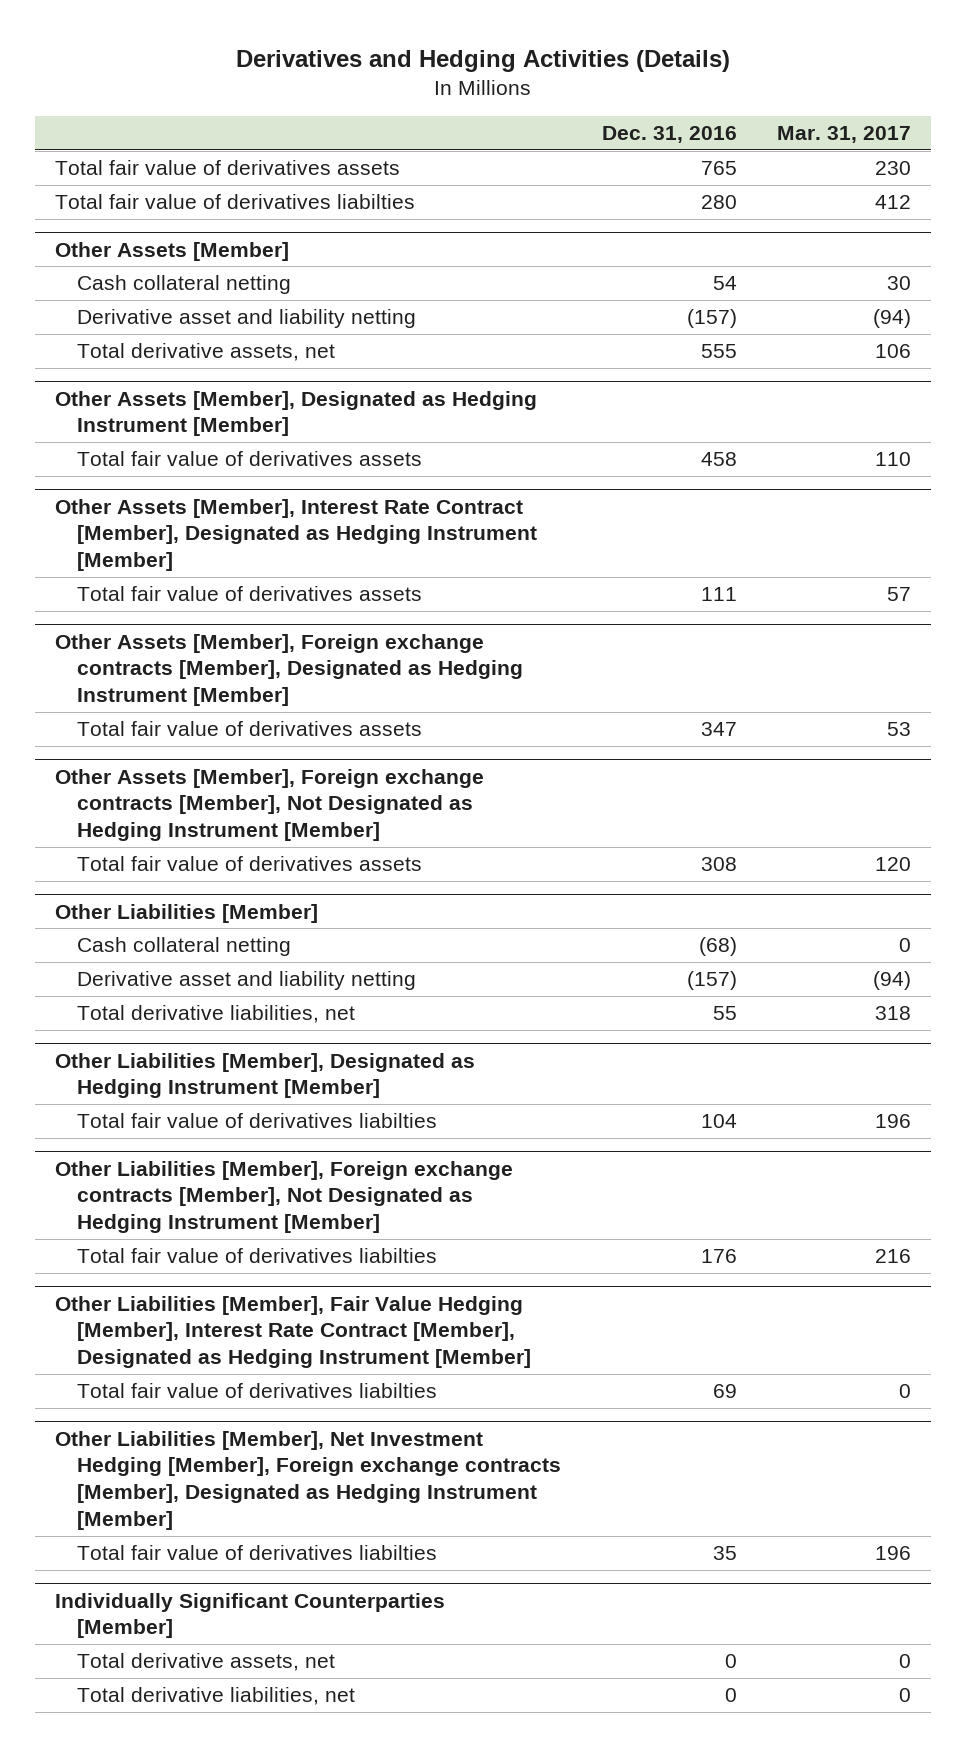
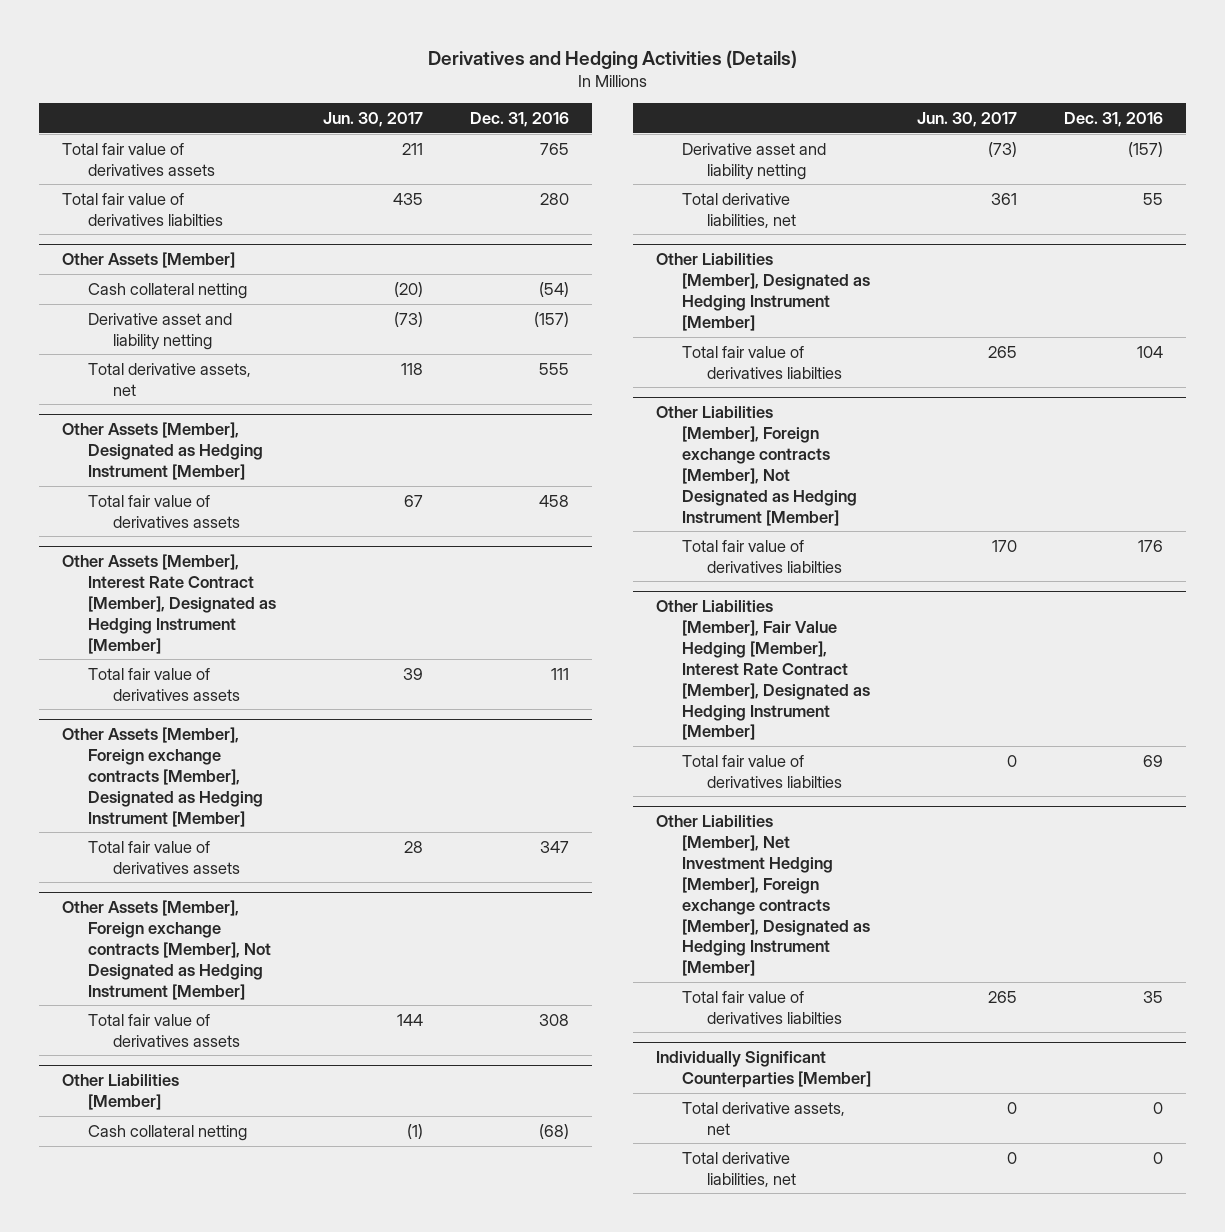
[777,126,912,144] Mar. 31, 2017 -> none
none -> [323,111,424,127] Jun. 30, 2017
[712,276,737,291] 54 -> [538,281,569,297] (54)

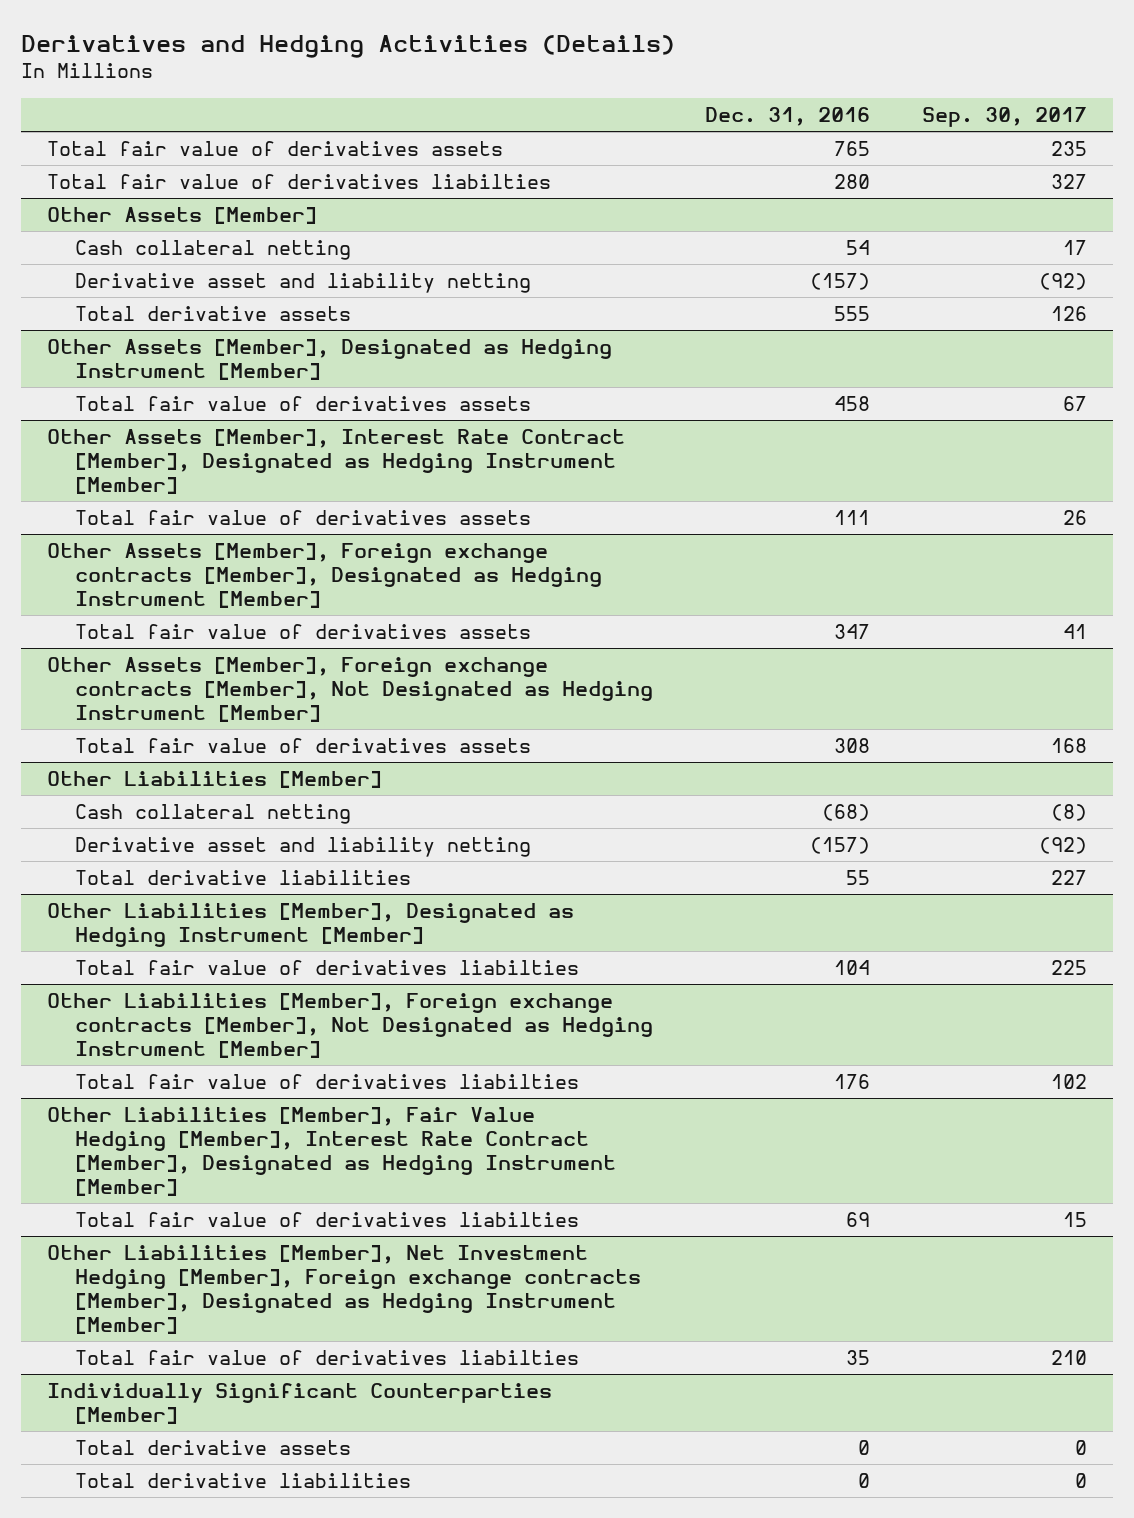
[323,111,424,127] Jun. 30, 2017 -> none
none -> [922,107,1088,128] Sep. 30, 2017
[538,281,569,297] (54) -> [846,240,871,256] 54
[87,362,251,396] Total derivative assets, net -> [75,306,352,322] Total derivative assets
[681,192,797,228] Total derivative liabilities, net -> [75,870,412,886] Total derivative liabilities
[681,1101,845,1135] Total derivative assets, net -> [75,1440,352,1456] Total derivative assets
[681,1151,797,1187] Total derivative liabilities, net -> [75,1473,412,1489] Total derivative liabilities

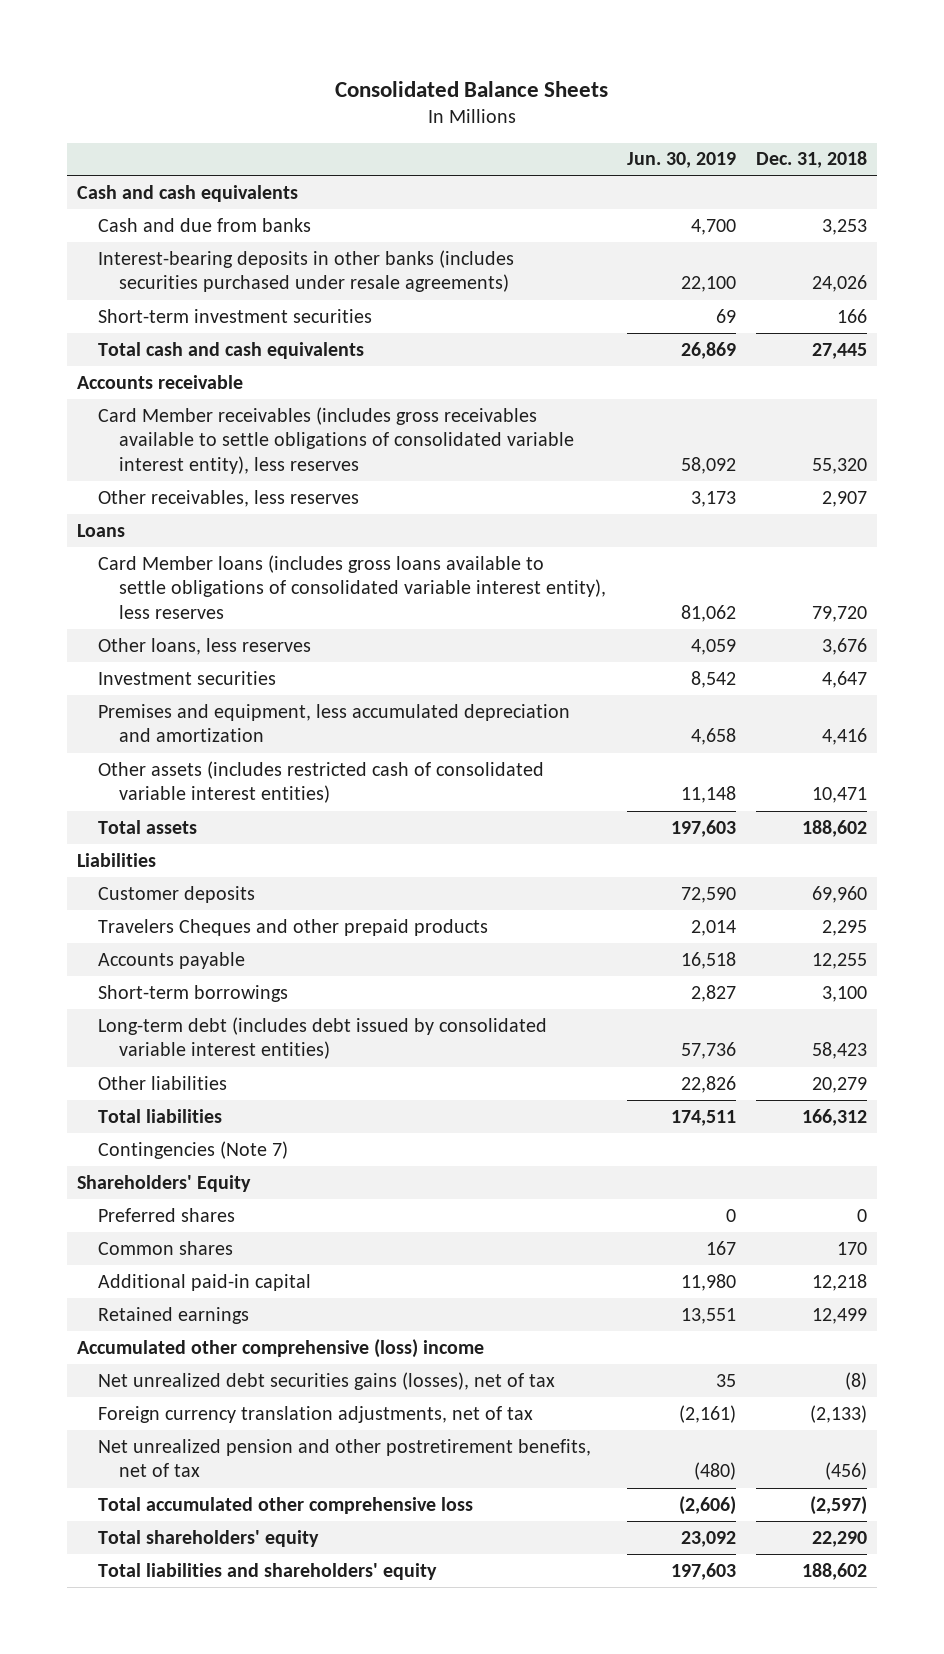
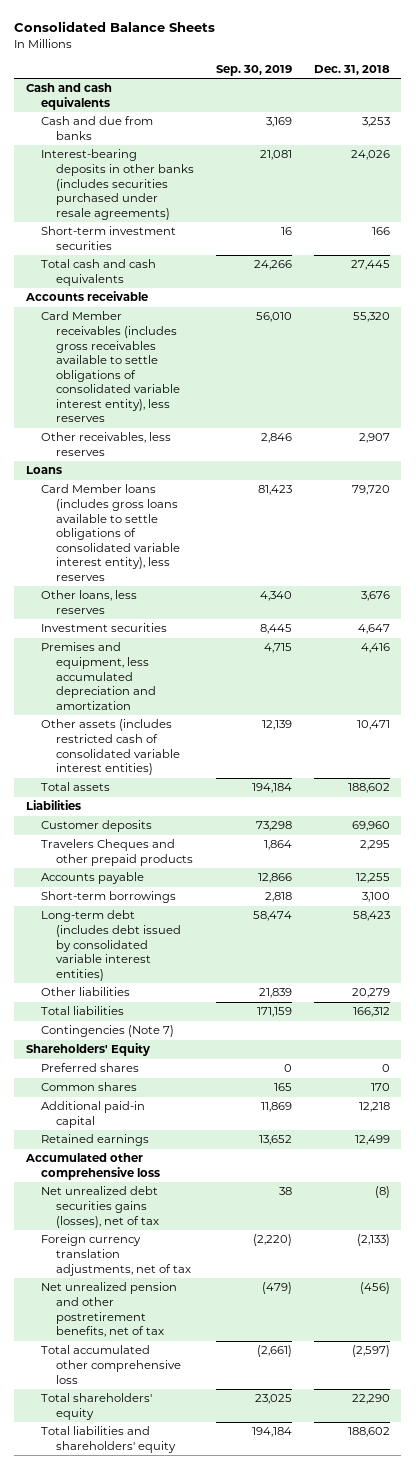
[626,152,736,169] Jun. 30, 2019 -> none
none -> [216,64,293,76] Sep. 30, 2019
[77,1338,485,1358] Accumulated other comprehensive (loss) income -> [24,1153,160,1180] Accumulated other comprehensive loss

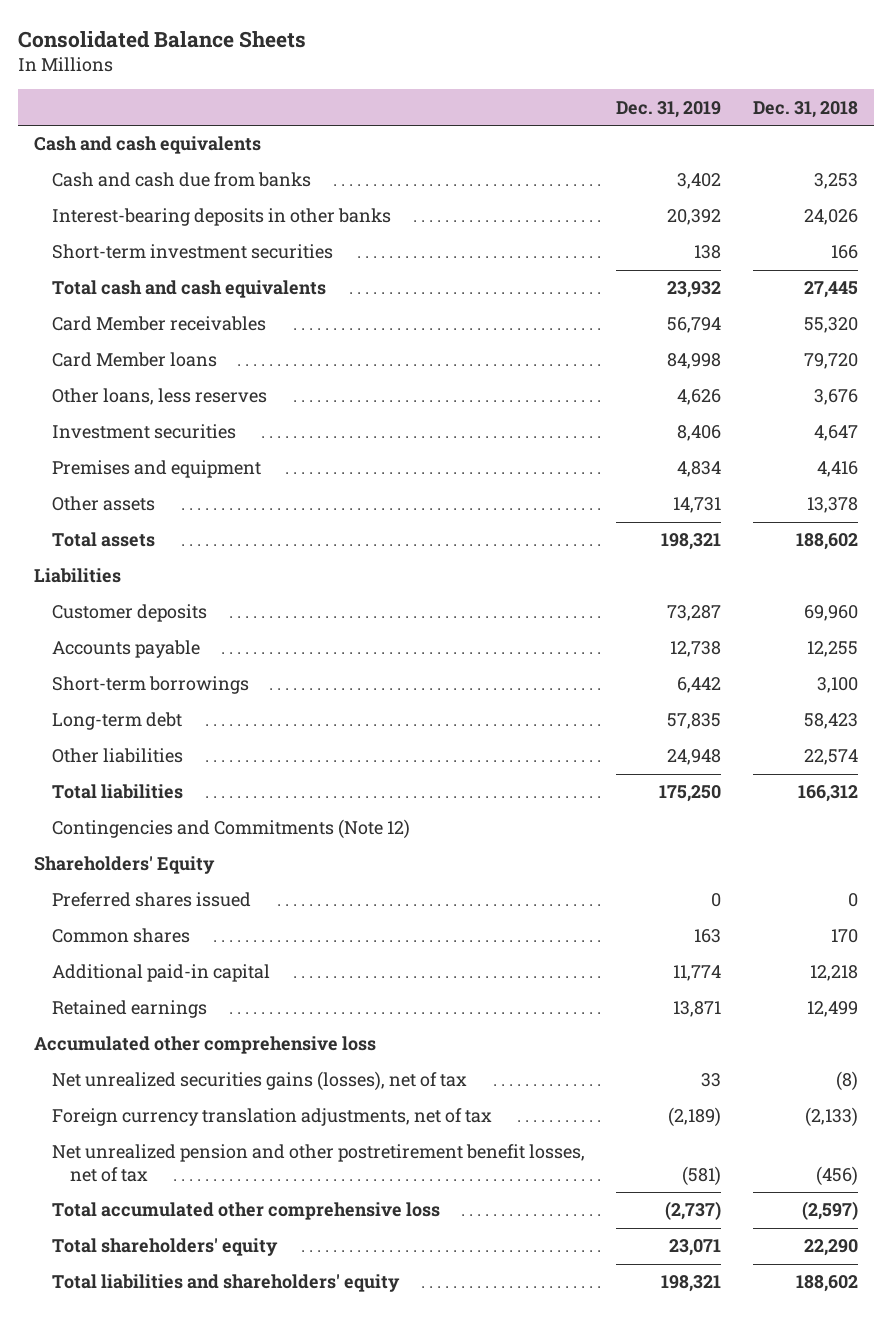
[216,64,293,76] Sep. 30, 2019 -> none
none -> [616,100,722,118] Dec. 31, 2019
[40,116,153,140] Cash and due from banks -> [52,172,312,188] Cash and cash due from banks
[40,149,194,220] Interest-bearing deposits in other banks (includes securities purchased under resale agreements) -> [52,208,392,227] Interest-bearing deposits in other banks
[24,291,148,302] Accounts receivable -> none
[40,432,171,456] Other receivables, less reserves -> none
[25,466,62,475] Loans -> none
[40,311,180,423] Card Member receivables (includes gross receivables available to settle obligations of consolidated variable interest entity), less reserves -> [52,316,267,332] Card Member receivables
[40,484,180,581] Card Member loans (includes gross loans available to settle obligations of consolidated variable interest entity), less reserves -> [52,352,218,368] Card Member loans
[40,642,156,710] Premises and equipment, less accumulated depreciation and amortization -> [52,460,262,479] Premises and equipment
[40,719,180,776] Other assets (includes restricted cash of consolidated variable interest entities) -> [52,496,156,512] Other assets
[357,720,391,731] 10,471 -> [806,497,858,514] 13,378
[40,839,193,866] Travelers Cheques and other prepaid products -> none
[40,910,181,981] Long-term debt (includes debt issued by consolidated variable interest entities) -> [52,712,183,731] Long-term debt
[352,988,391,999] 20,279 -> [803,749,858,766] 22,574
[40,1025,174,1038] Contingencies (Note 7) -> [52,819,411,840] Contingencies and Commitments (Note 12)
[40,1063,139,1073] Preferred shares -> [52,892,252,908] Preferred shares issued
[40,1186,159,1228] Net unrealized debt securities gains (losses), net of tax -> [52,1071,468,1092] Net unrealized securities gains (losses), net of tax
[40,1282,177,1338] Net unrealized pension and other postretirement benefits, net of tax -> [52,1144,586,1182] Net unrealized pension and other postretirement benefit losses, net of tax

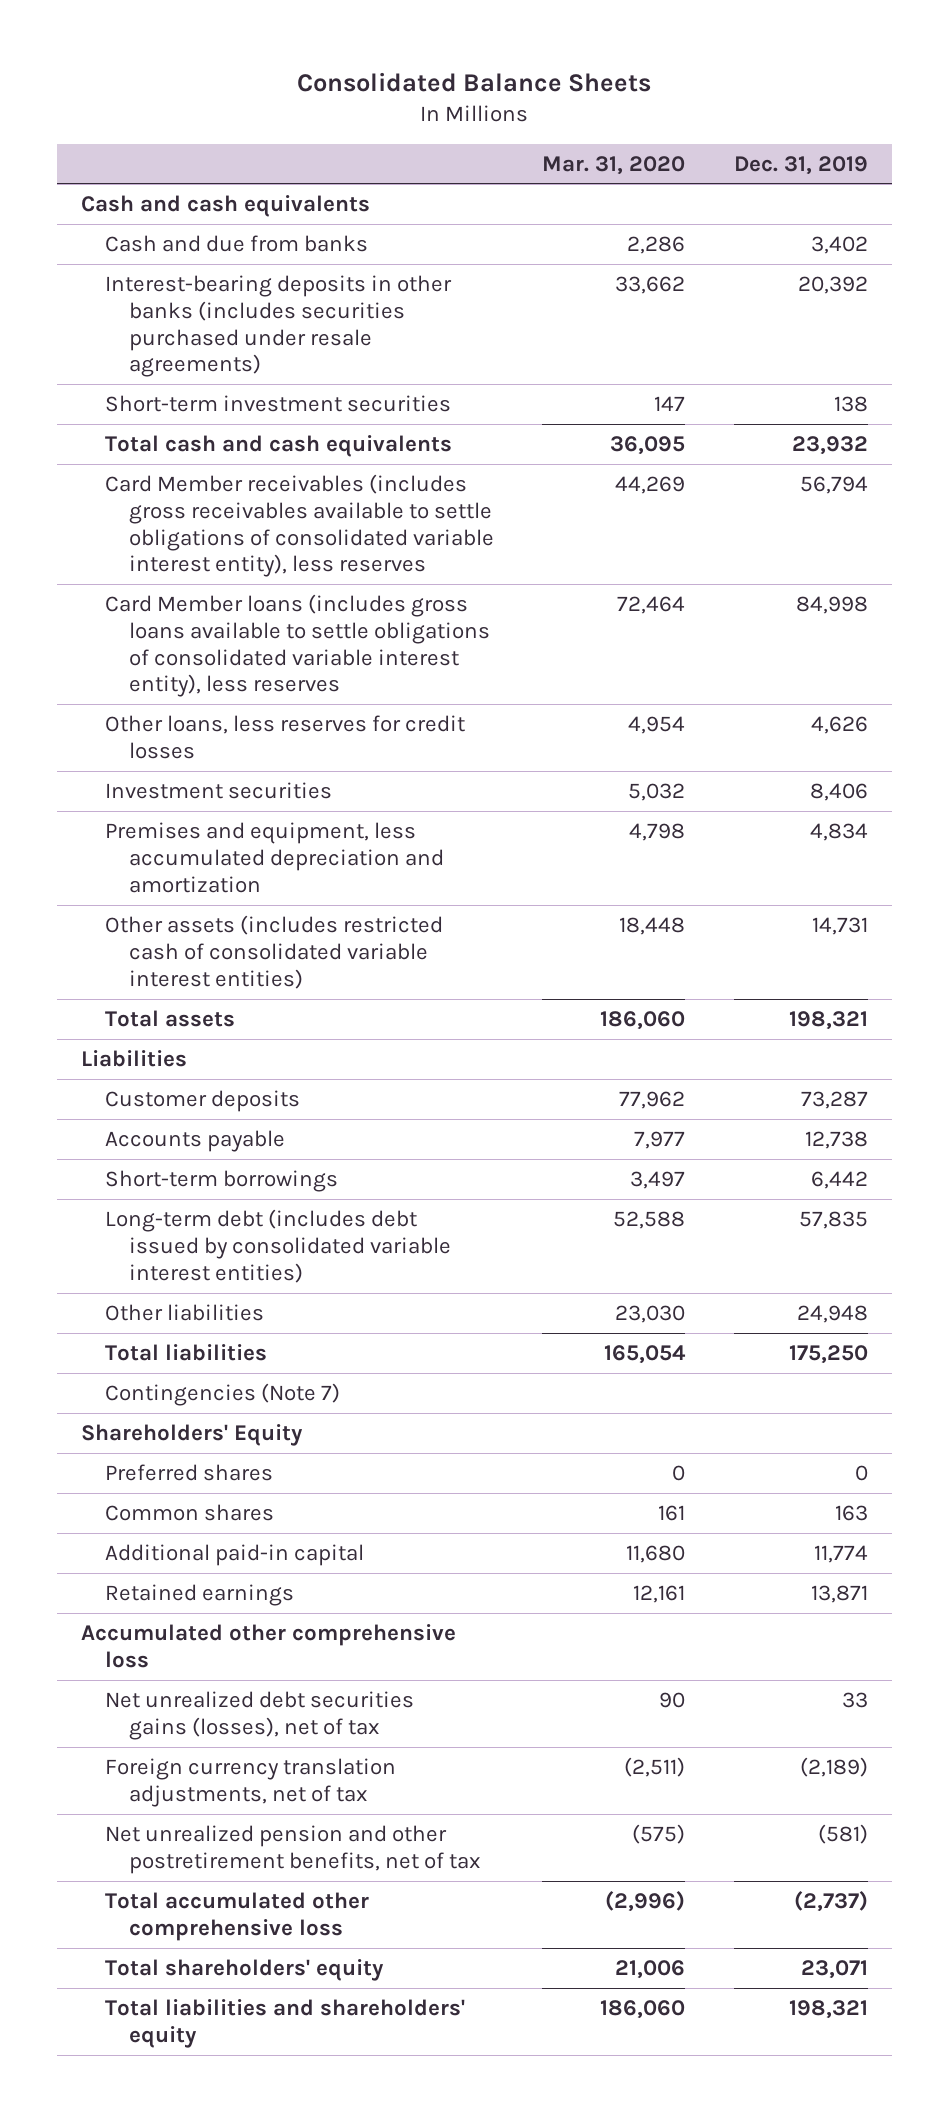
[752,100,858,118] Dec. 31, 2018 -> none
none -> [542,155,686,175] Mar. 31, 2020
[52,172,312,188] Cash and cash due from banks -> [104,234,368,252] Cash and due from banks
[52,208,392,227] Interest-bearing deposits in other banks -> [104,274,452,378] Interest-bearing deposits in other banks (includes securities purchased under resale agreements)
[52,316,267,332] Card Member receivables -> [104,473,494,578] Card Member receivables (includes gross receivables available to settle obligations of consolidated variable interest entity), less reserves
[52,352,218,368] Card Member loans -> [104,593,490,698] Card Member loans (includes gross loans available to settle obligations of consolidated variable interest entity), less reserves
[52,388,268,406] Other loans, less reserves -> [104,714,465,759] Other loans, less reserves for credit losses
[52,460,262,479] Premises and equipment -> [104,821,444,893] Premises and equipment, less accumulated depreciation and amortization
[52,496,156,512] Other assets -> [104,914,443,989] Other assets (includes restricted cash of consolidated variable interest entities)
[52,712,183,731] Long-term debt -> [104,1208,451,1283] Long-term debt (includes debt issued by consolidated variable interest entities)
[52,819,411,840] Contingencies and Commitments (Note 12) -> [104,1382,340,1406] Contingencies (Note 7)
[52,892,252,908] Preferred shares issued -> [104,1463,273,1481] Preferred shares
[52,1071,468,1092] Net unrealized securities gains (losses), net of tax -> [104,1690,414,1740] Net unrealized debt securities gains (losses), net of tax
[52,1144,586,1182] Net unrealized pension and other postretirement benefit losses, net of tax -> [104,1824,481,1874] Net unrealized pension and other postretirement benefits, net of tax

